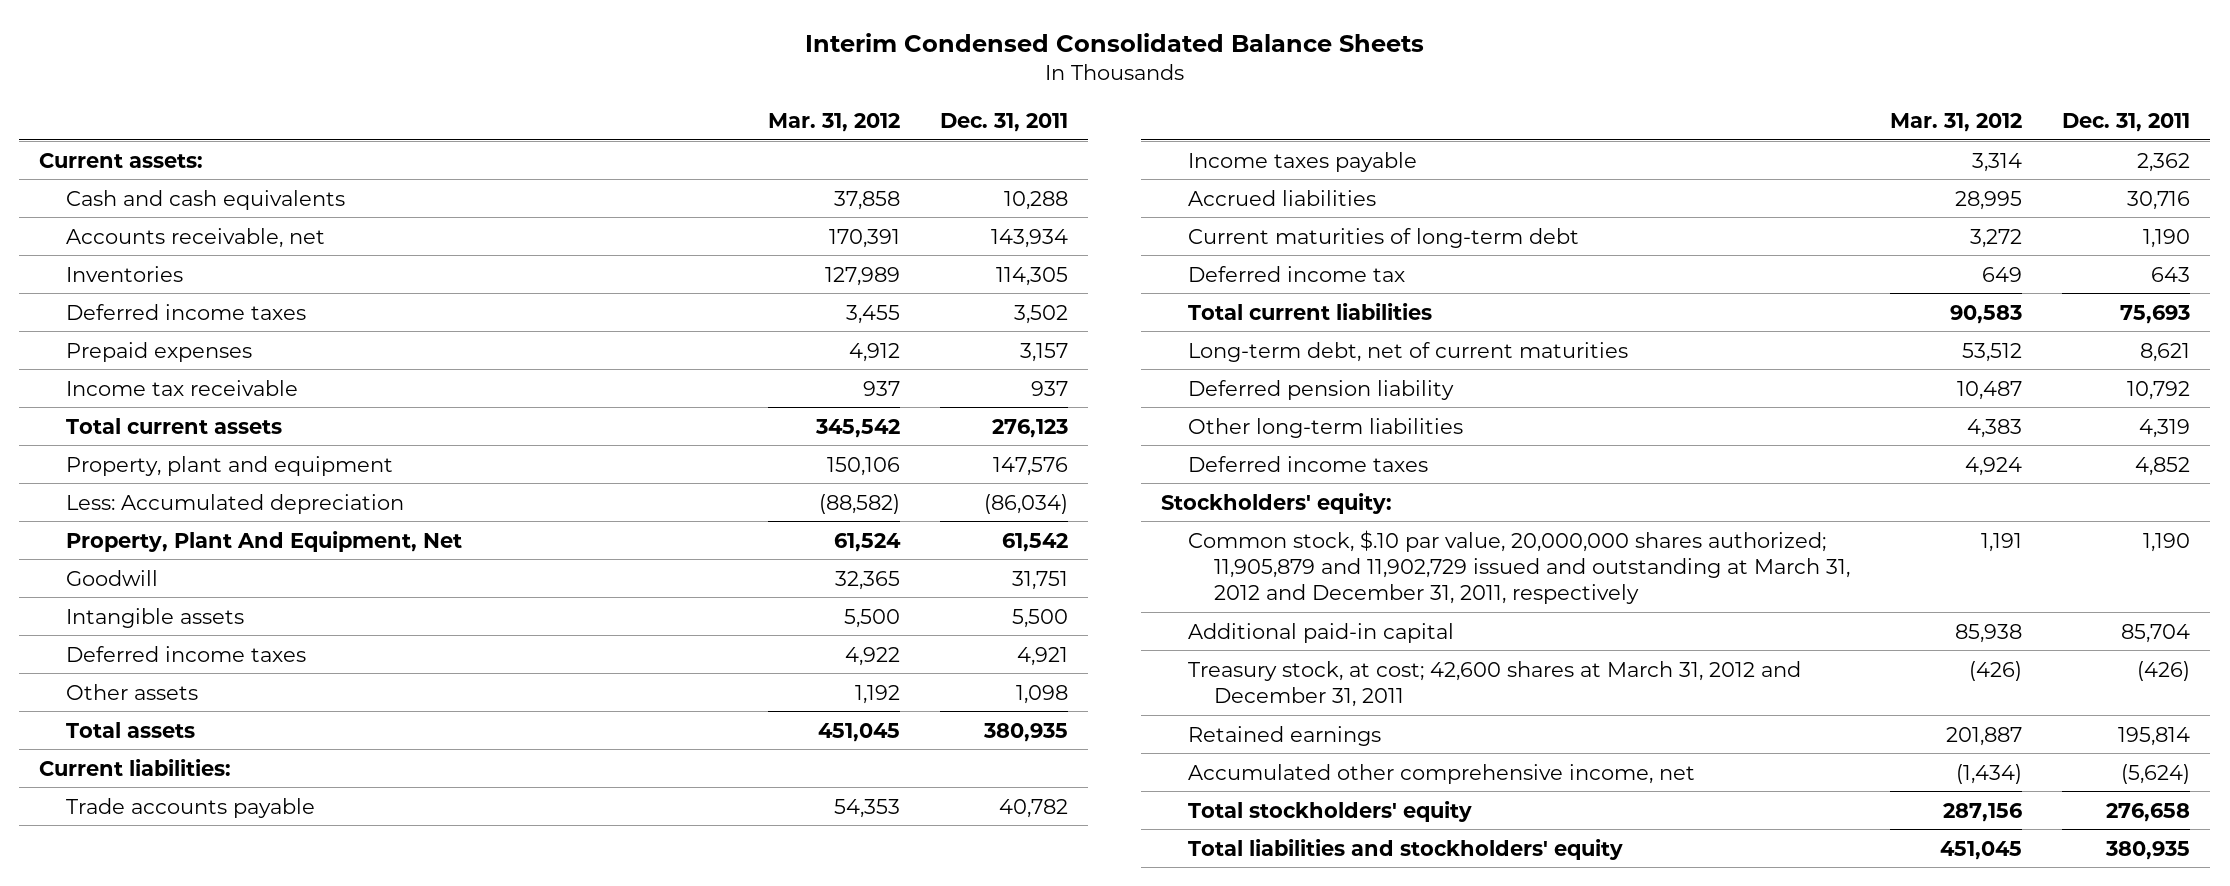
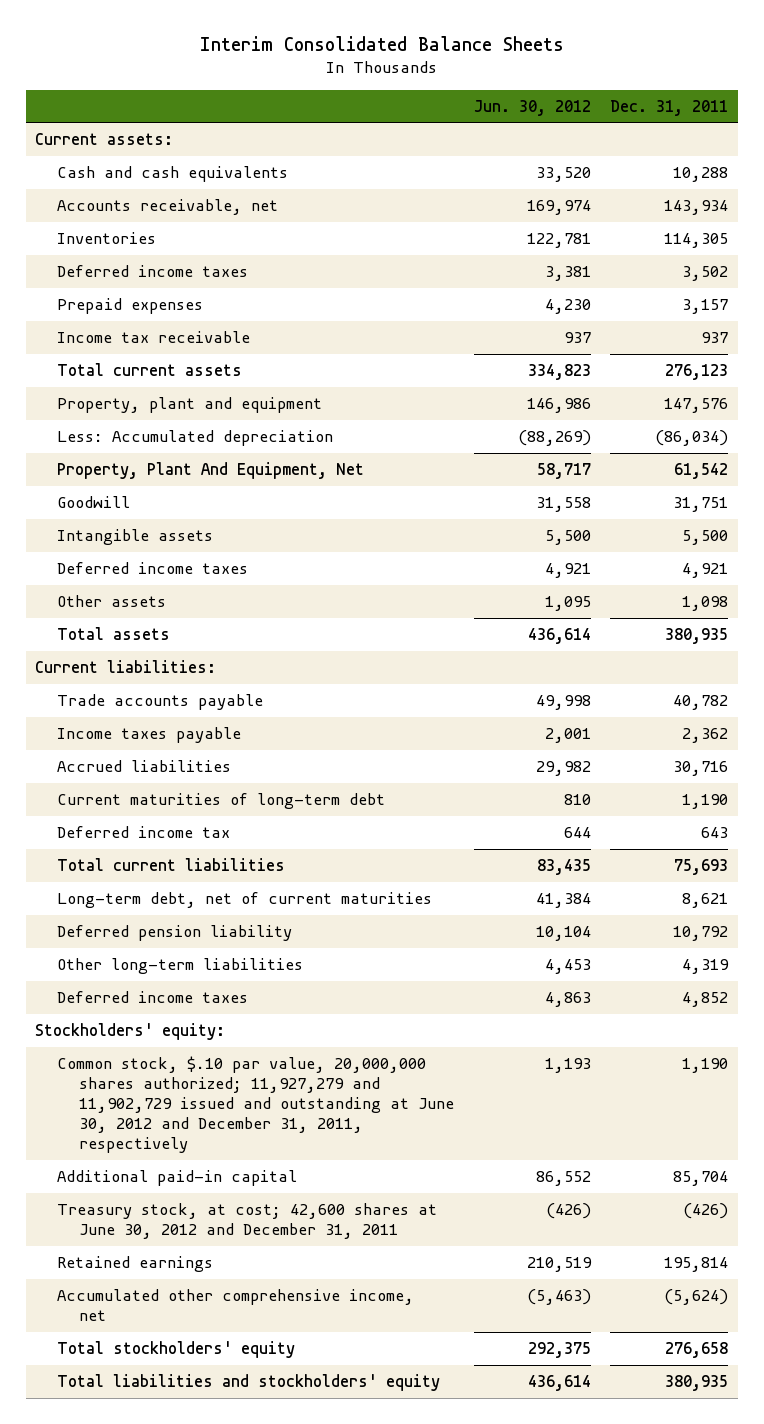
[804,32,1424,52] Interim Condensed Consolidated Balance Sheets -> [199,36,564,52] Interim Consolidated Balance Sheets
[768,112,901,132] Mar. 31, 2012 -> none
none -> [473,99,591,116] Jun. 30, 2012
[1187,529,1851,604] Common stock, $.10 par value, 20,000,000 shares authorized; 11,905,879 and 11,902,729 issued and outstanding at March 31, 2012 and December 31, 2011, respectively -> [57,1055,455,1154] Common stock, $.10 par value, 20,000,000 shares authorized; 11,927,279 and 11,902,729 issued and outstanding at June 30, 2012 and December 31, 2011, respectively
[1187,660,1801,707] Treasury stock, at cost; 42,600 shares at March 31, 2012 and December 31, 2011 -> [57,1202,438,1240] Treasury stock, at cost; 42,600 shares at June 30, 2012 and December 31, 2011

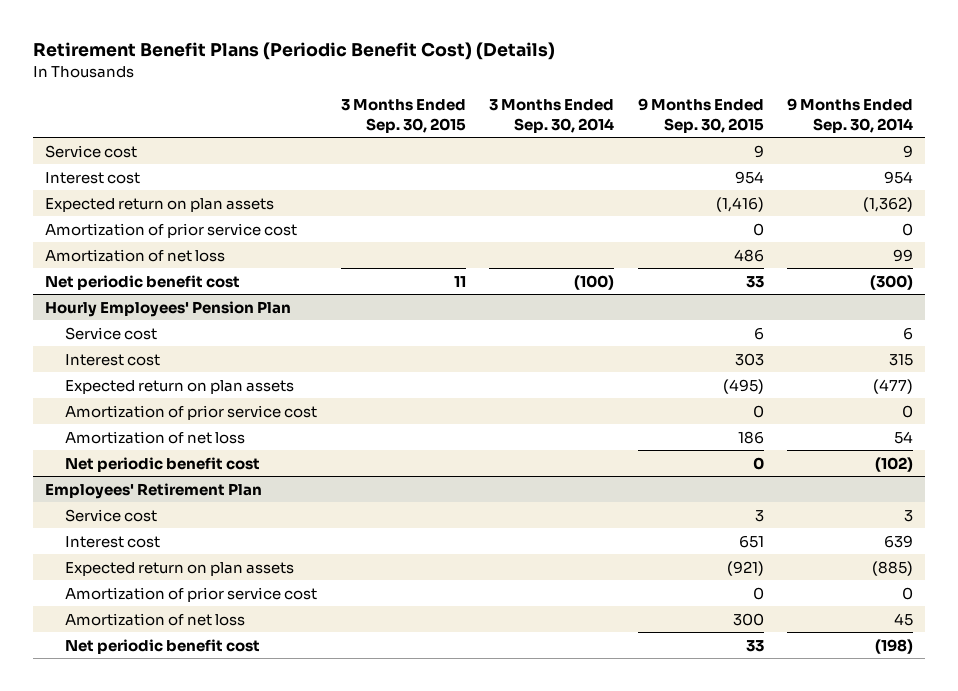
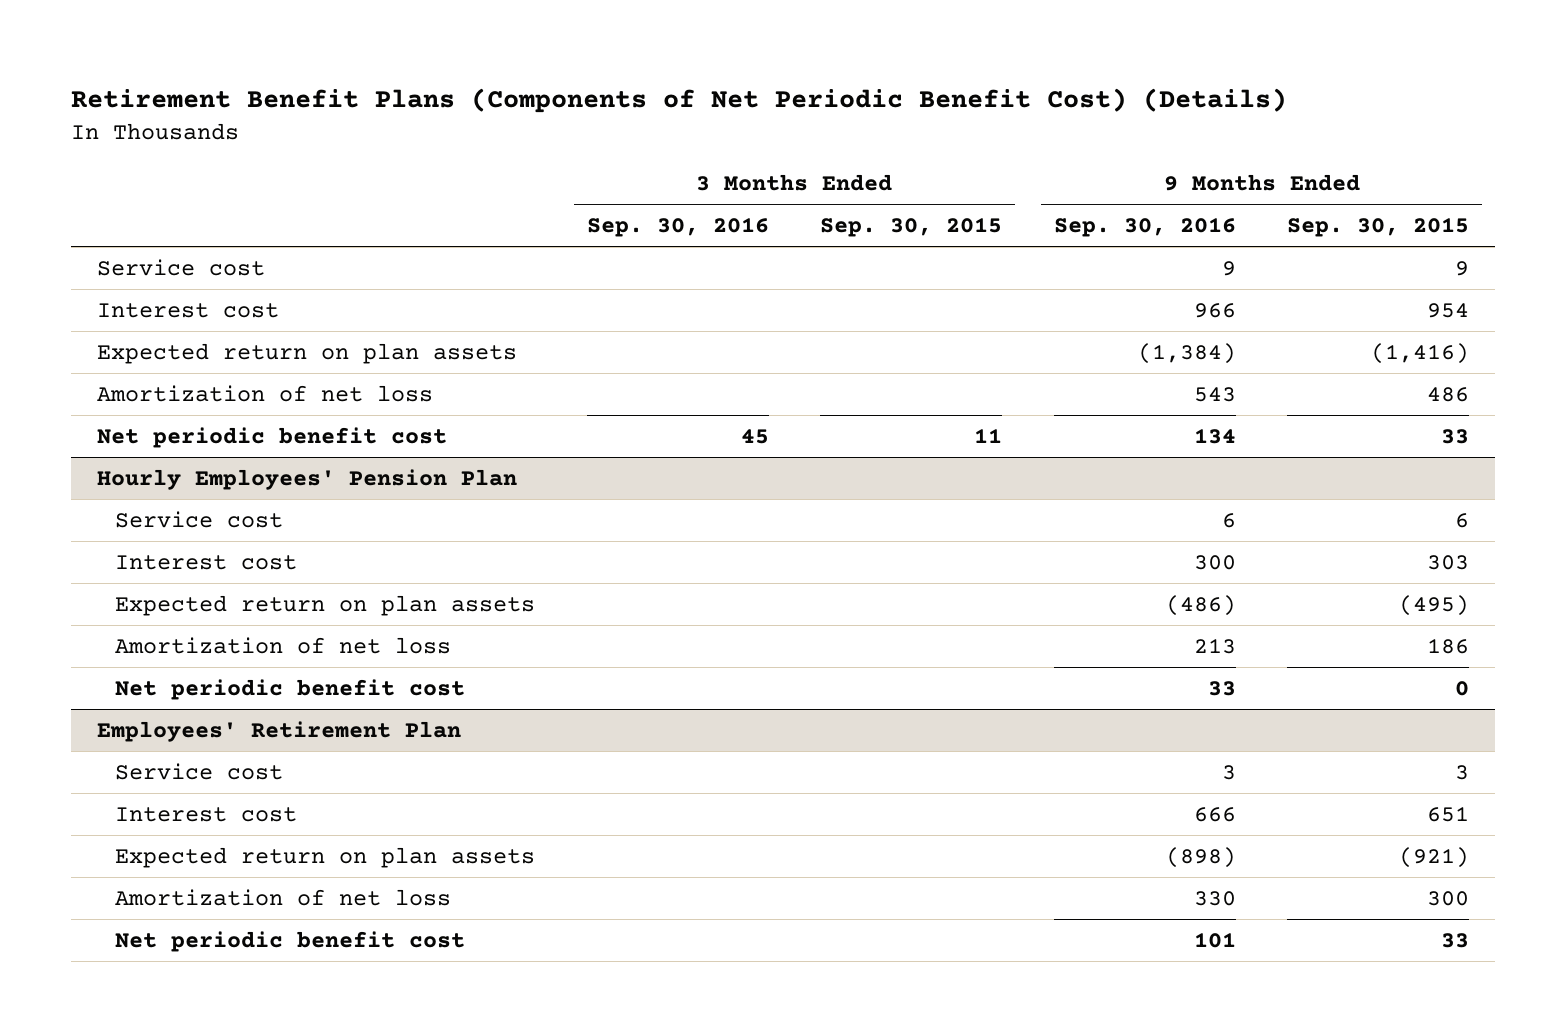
[33,42,556,61] Retirement Benefit Plans (Periodic Benefit Cost) (Details) -> [70,88,1287,114] Retirement Benefit Plans (Components of Net Periodic Benefit Cost) (Details)
[489,99,615,133] 3 Months Ended Sep. 30, 2014 -> none
[787,98,914,133] 9 Months Ended Sep. 30, 2014 -> none
none -> [586,217,769,238] Sep. 30, 2016
none -> [1053,217,1236,238] Sep. 30, 2016
[44,222,297,238] Amortization of prior service cost -> none
[65,404,318,420] Amortization of prior service cost -> none
[65,586,318,602] Amortization of prior service cost -> none

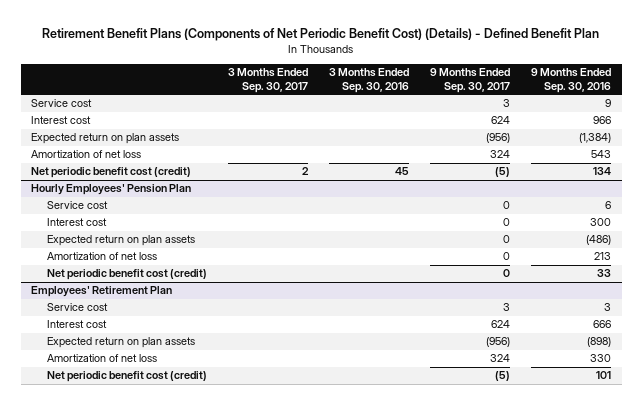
[70,88,1287,114] Retirement Benefit Plans (Components of Net Periodic Benefit Cost) (Details) -> [42,27,600,41] Retirement Benefit Plans (Components of Net Periodic Benefit Cost) (Details) - Defined Benefit Plan
[820,217,1003,238] Sep. 30, 2015 -> none
[1287,217,1470,238] Sep. 30, 2015 -> none
none -> [228,68,309,93] 3 Months Ended Sep. 30, 2017
none -> [430,68,511,93] 9 Months Ended Sep. 30, 2017
[96,426,447,448] Net periodic benefit cost -> [31,167,192,179] Net periodic benefit cost (credit)
[114,678,465,700] Net periodic benefit cost -> [47,269,208,281] Net periodic benefit cost (credit)
[114,930,465,952] Net periodic benefit cost -> [47,371,208,383] Net periodic benefit cost (credit)

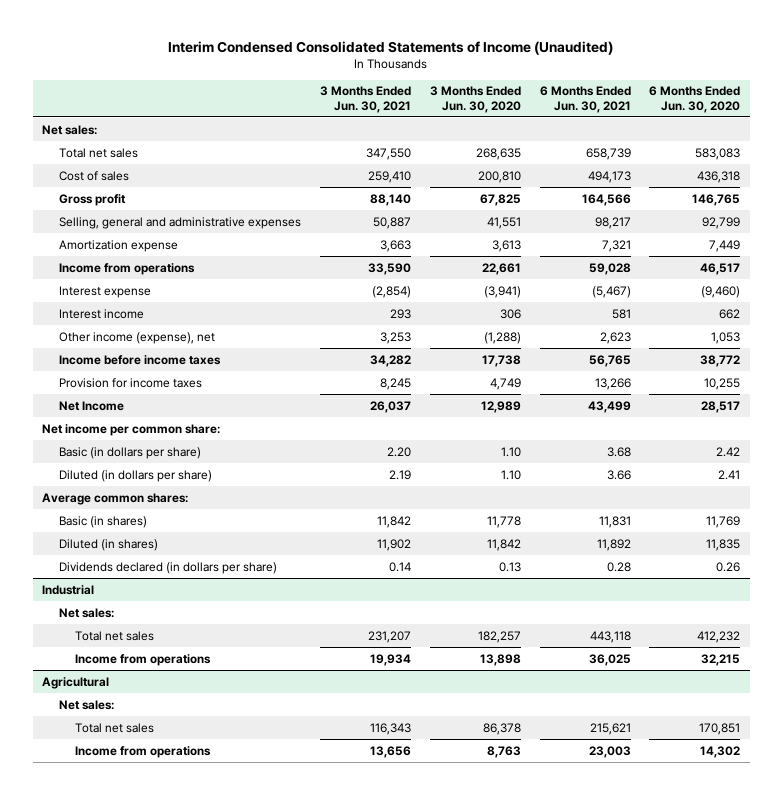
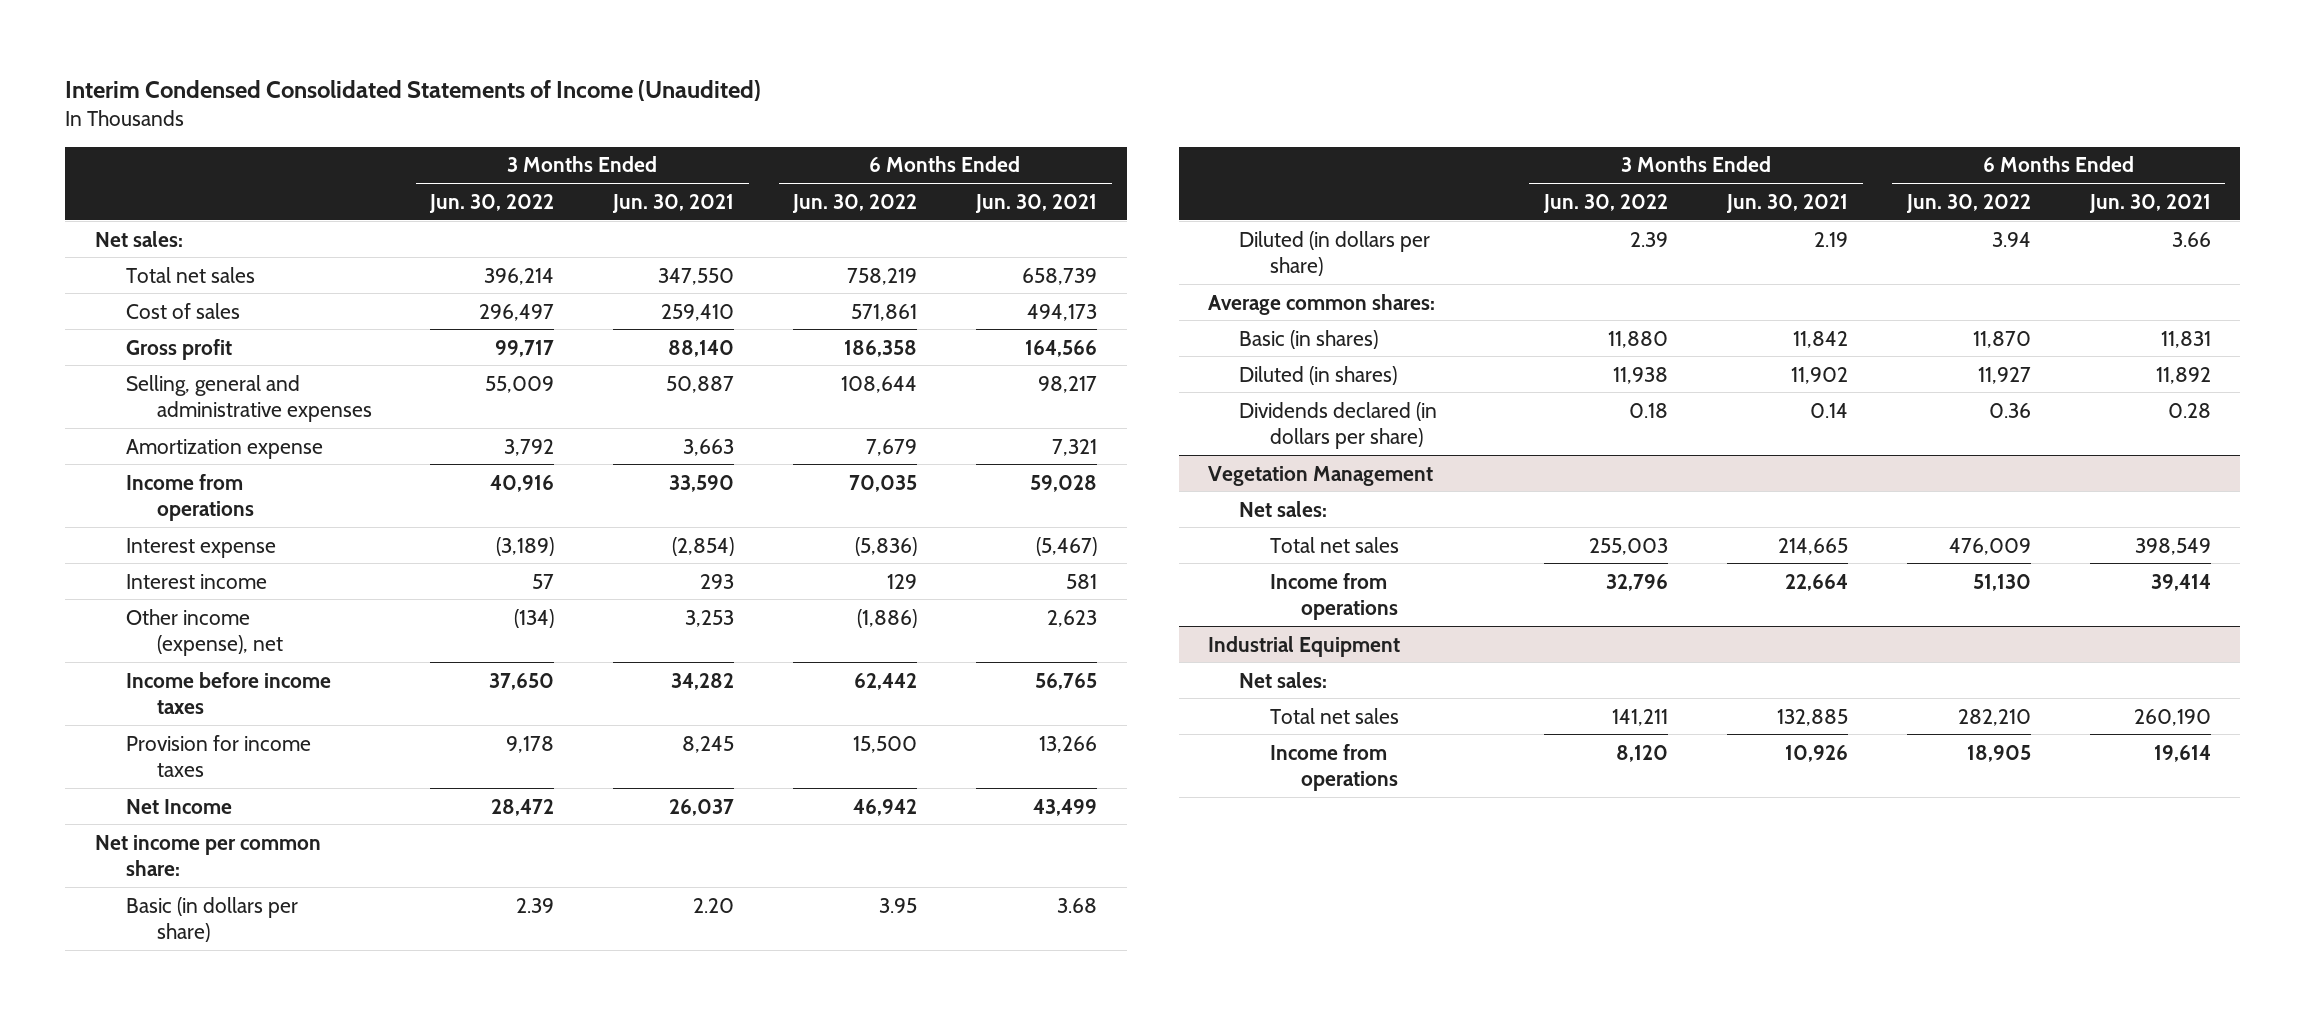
[429,86,521,113] 3 Months Ended Jun. 30, 2020 -> none
[649,86,741,113] 6 Months Ended Jun. 30, 2020 -> none
none -> [429,193,555,213] Jun. 30, 2022
none -> [792,193,918,213] Jun. 30, 2022
[42,584,95,595] Industrial -> none
none -> [1208,465,1434,486] Vegetation Management
[42,676,110,689] Agricultural -> none
[367,630,411,643] 231,207 -> [1777,537,1848,555] 214,665
[589,630,631,643] 443,118 -> [2134,537,2211,555] 398,549
[369,653,411,666] 19,934 -> [1784,573,1848,591] 22,664
[588,653,631,666] 36,025 -> [2150,573,2211,591] 39,414
none -> [1208,635,1401,657] Industrial Equipment
[369,722,411,735] 116,343 -> [1776,708,1848,726] 132,885
[589,722,631,735] 215,621 -> [2133,708,2211,726] 260,190
[369,745,411,758] 13,656 -> [1784,744,1848,762] 10,926
[588,745,631,758] 23,003 -> [2153,744,2211,762] 19,614

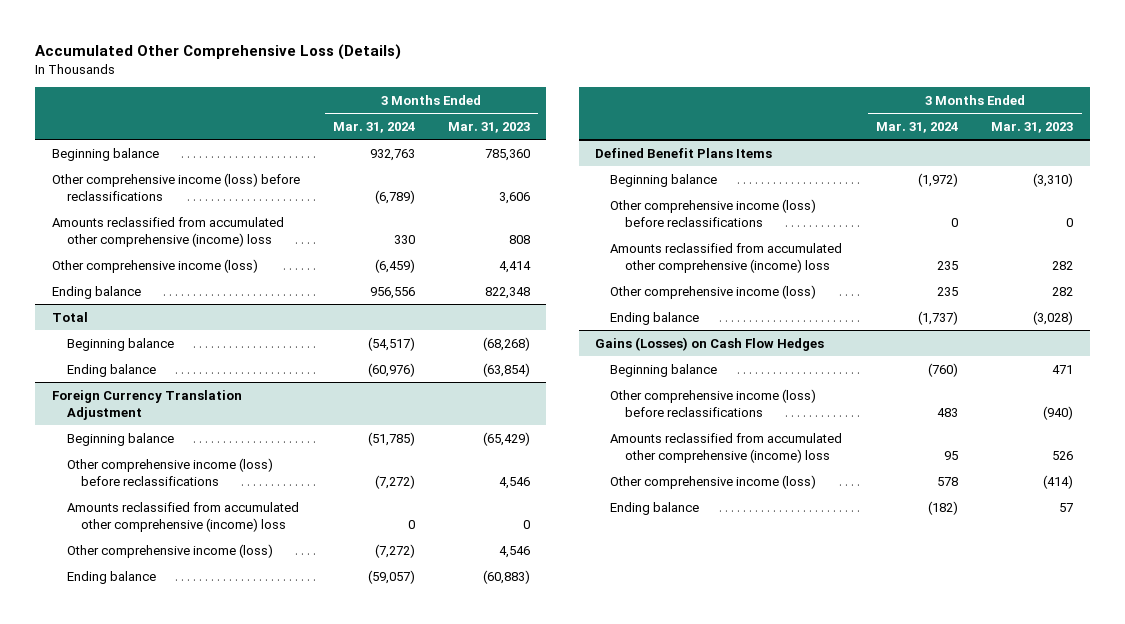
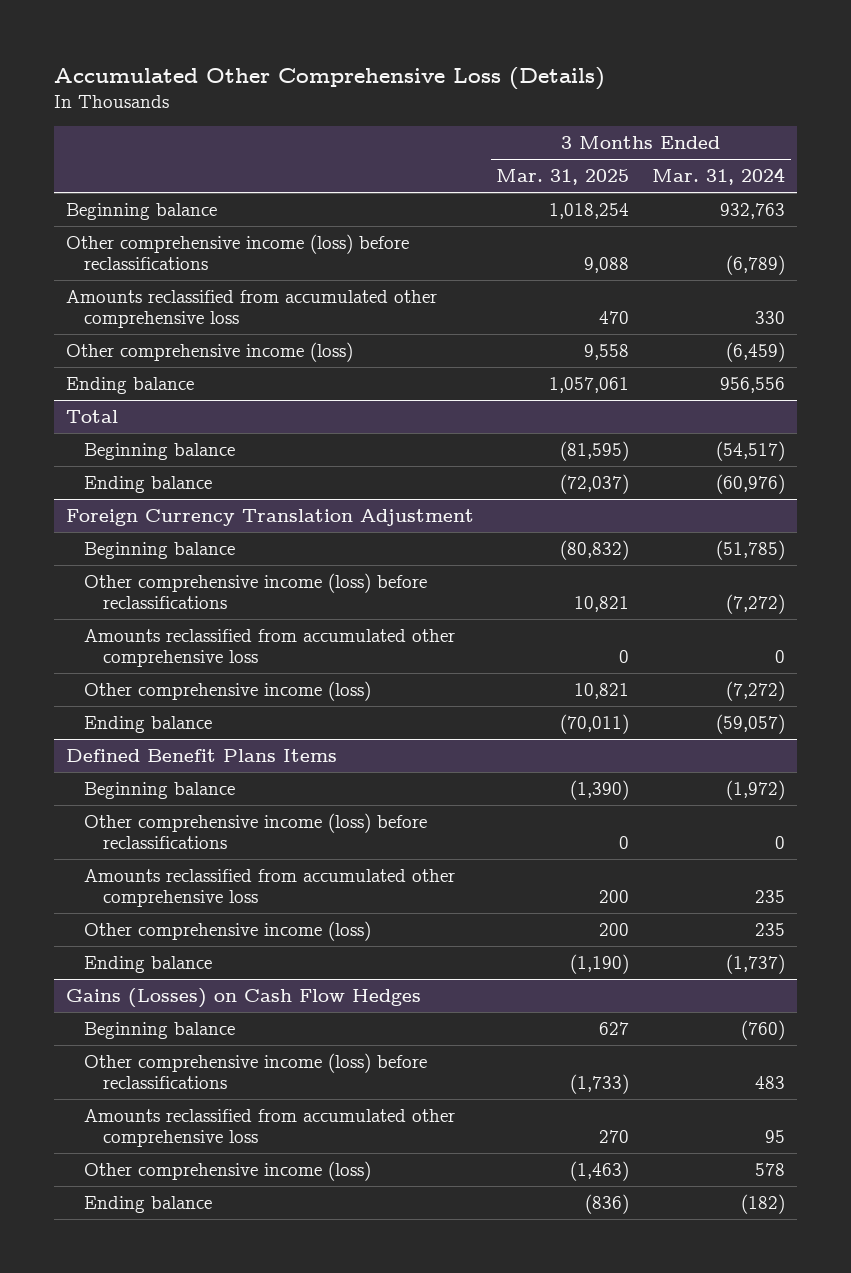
[447,121,530,133] Mar. 31, 2023 -> none
none -> [496,169,630,186] Mar. 31, 2025
[51,216,284,247] Amounts reclassified from accumulated other comprehensive (income) loss -> [65,289,437,329] Amounts reclassified from accumulated other comprehensive loss
[66,501,299,532] Amounts reclassified from accumulated other comprehensive (income) loss -> [84,628,456,668] Amounts reclassified from accumulated other comprehensive loss
[610,242,843,273] Amounts reclassified from accumulated other comprehensive (income) loss -> [84,868,456,908] Amounts reclassified from accumulated other comprehensive loss
[610,432,843,463] Amounts reclassified from accumulated other comprehensive (income) loss -> [84,1108,456,1148] Amounts reclassified from accumulated other comprehensive loss

